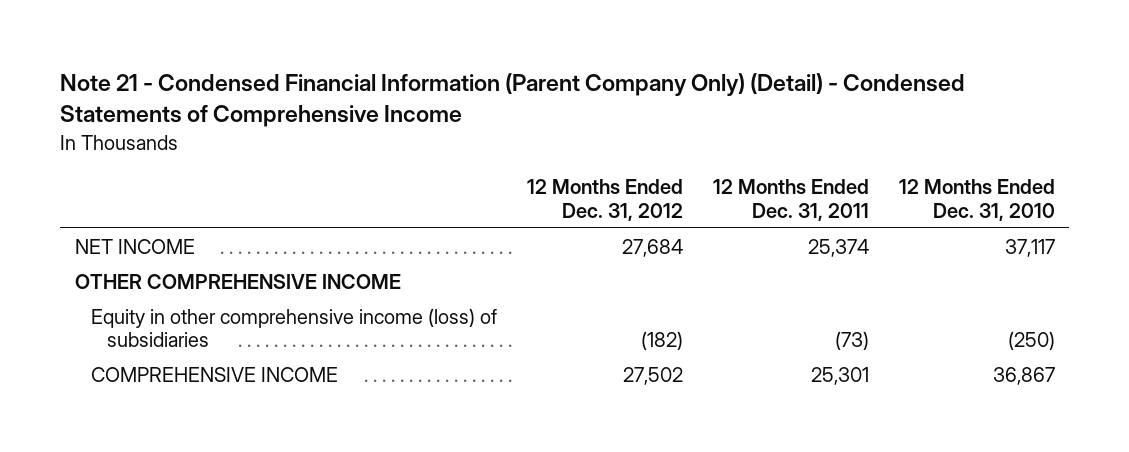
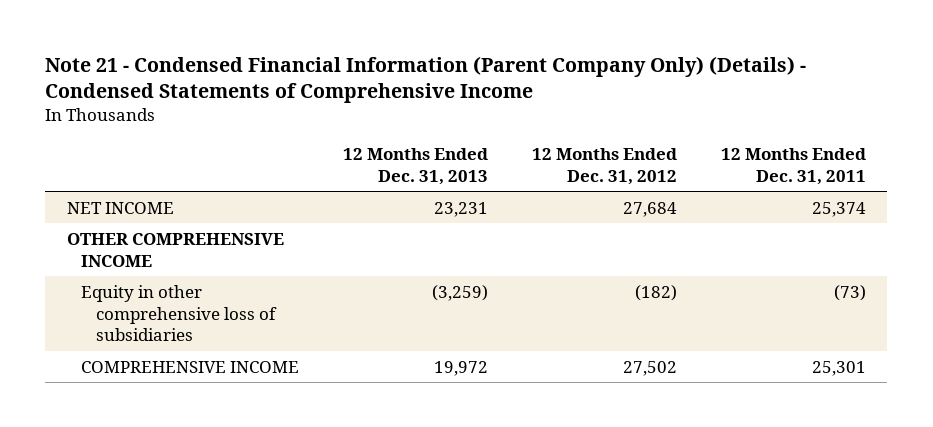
[59,72,965,128] Note 21 - Condensed Financial Information (Parent Company Only) (Detail) - Condensed Statements of Comprehensive Income -> [45,55,807,104] Note 21 - Condensed Financial Information (Parent Company Only) (Details) - Condensed Statements of Comprehensive Income
[898,179,1055,221] 12 Months Ended Dec. 31, 2010 -> none
none -> [343,147,489,185] 12 Months Ended Dec. 31, 2013
[90,307,497,348] Equity in other comprehensive income (loss) of subsidiaries -> [81,284,277,342] Equity in other comprehensive loss of subsidiaries

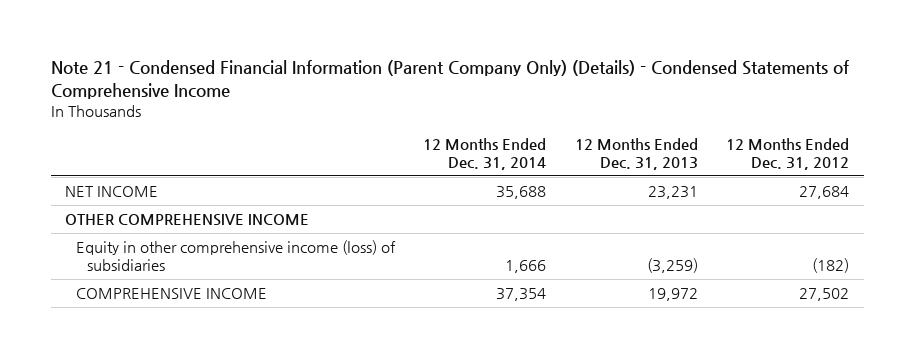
[720,147,866,185] 12 Months Ended Dec. 31, 2011 -> none
none -> [423,138,547,170] 12 Months Ended Dec. 31, 2014
[81,284,277,342] Equity in other comprehensive loss of subsidiaries -> [75,240,396,271] Equity in other comprehensive income (loss) of subsidiaries

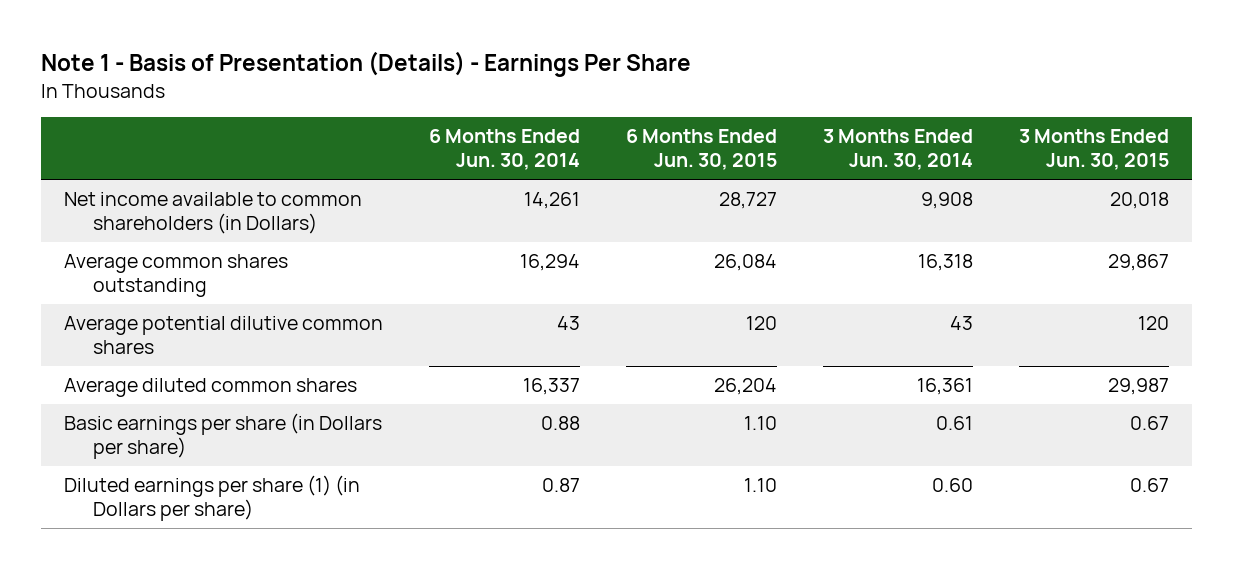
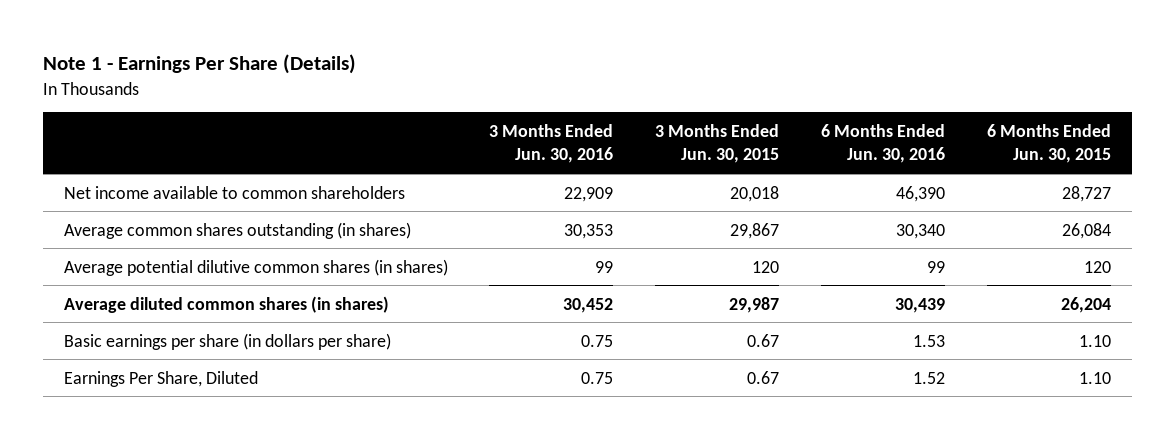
[41,51,692,78] Note 1 - Basis of Presentation (Details) - Earnings Per Share -> [42,54,356,75] Note 1 - Earnings Per Share (Details)
[429,129,581,171] 6 Months Ended Jun. 30, 2014 -> none
[823,129,974,171] 3 Months Ended Jun. 30, 2014 -> none
none -> [489,123,614,164] 3 Months Ended Jun. 30, 2016
none -> [820,123,945,164] 6 Months Ended Jun. 30, 2016
[64,191,363,235] Net income available to common shareholders (in Dollars) -> [63,185,405,199] Net income available to common shareholders
[64,253,289,298] Average common shares outstanding -> [63,221,411,239] Average common shares outstanding (in shares)
[64,315,384,355] Average potential dilutive common shares -> [63,258,448,276] Average potential dilutive common shares (in shares)
[64,377,358,397] Average diluted common shares -> [63,295,389,313] Average diluted common shares (in shares)
[64,412,383,460] Basic earnings per share (in Dollars per share) -> [63,332,391,350] Basic earnings per share (in dollars per share)
[64,474,361,522] Diluted earnings per share (1) (in Dollars per share) -> [63,370,258,387] Earnings Per Share, Diluted

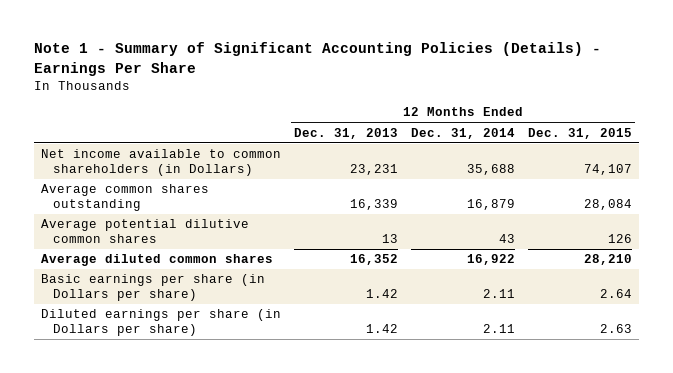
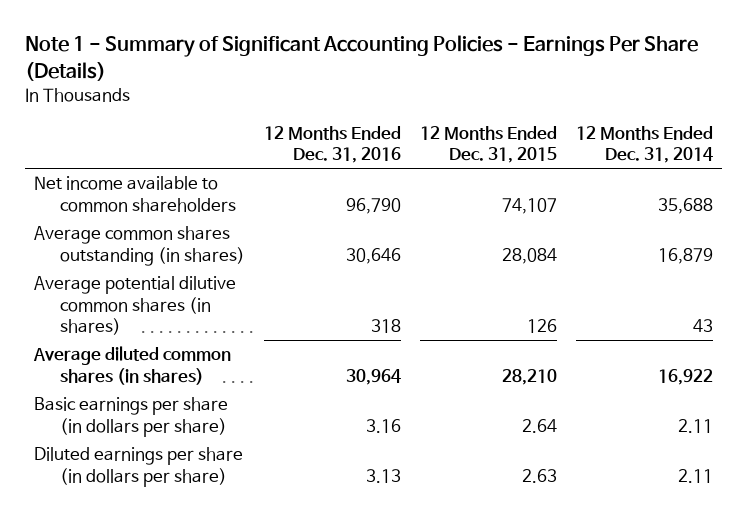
[34,42,602,76] Note 1 - Summary of Significant Accounting Policies (Details) - Earnings Per Share -> [24,35,698,81] Note 1 - Summary of Significant Accounting Policies - Earnings Per Share (Details)
[293,127,398,139] Dec. 31, 2013 -> none
none -> [263,125,401,163] 12 Months Ended Dec. 31, 2016
[40,149,281,176] Net income available to common shareholders (in Dollars) -> [34,176,236,212] Net income available to common shareholders
[40,184,209,211] Average common shares outstanding -> [34,226,245,266] Average common shares outstanding (in shares)
[40,219,249,243] Average potential dilutive common shares -> [34,276,237,335] Average potential dilutive common shares (in shares)
[40,254,273,267] Average diluted common shares -> [33,346,232,385] Average diluted common shares (in shares)
[40,274,265,301] Basic earnings per share (in Dollars per share) -> [34,397,229,437] Basic earnings per share (in dollars per share)
[40,309,281,336] Diluted earnings per share (in Dollars per share) -> [34,447,244,487] Diluted earnings per share (in dollars per share)

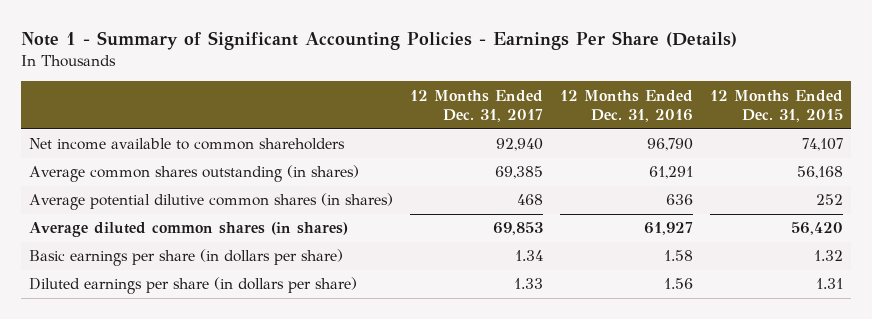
[575,125,713,163] 12 Months Ended Dec. 31, 2014 -> none
none -> [410,89,544,123] 12 Months Ended Dec. 31, 2017
[345,247,401,264] 30,646 -> [648,166,693,180] 61,291
[501,247,557,264] 28,084 -> [796,166,843,180] 56,168
[370,318,401,333] 318 -> [665,194,693,206] 636
[526,318,557,333] 126 -> [815,194,843,206] 252
[345,368,401,385] 30,964 -> [643,222,693,236] 61,927
[501,368,557,385] 28,210 -> [790,222,843,236] 56,420
[365,418,401,433] 3.16 -> [663,250,693,262] 1.58
[521,418,557,433] 2.64 -> [813,250,843,262] 1.32
[365,468,401,483] 3.13 -> [663,278,693,290] 1.56
[521,468,557,483] 2.63 -> [815,278,843,290] 1.31

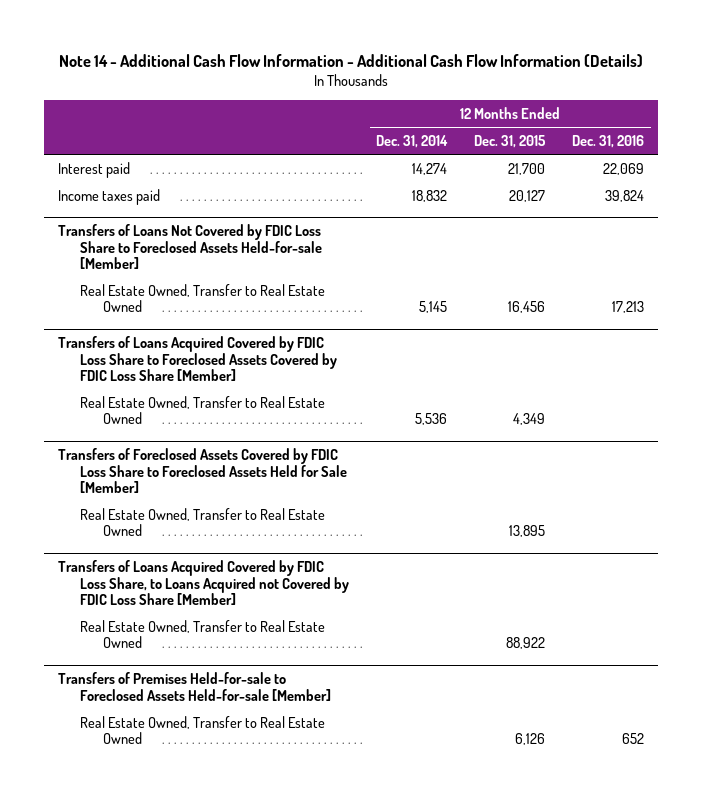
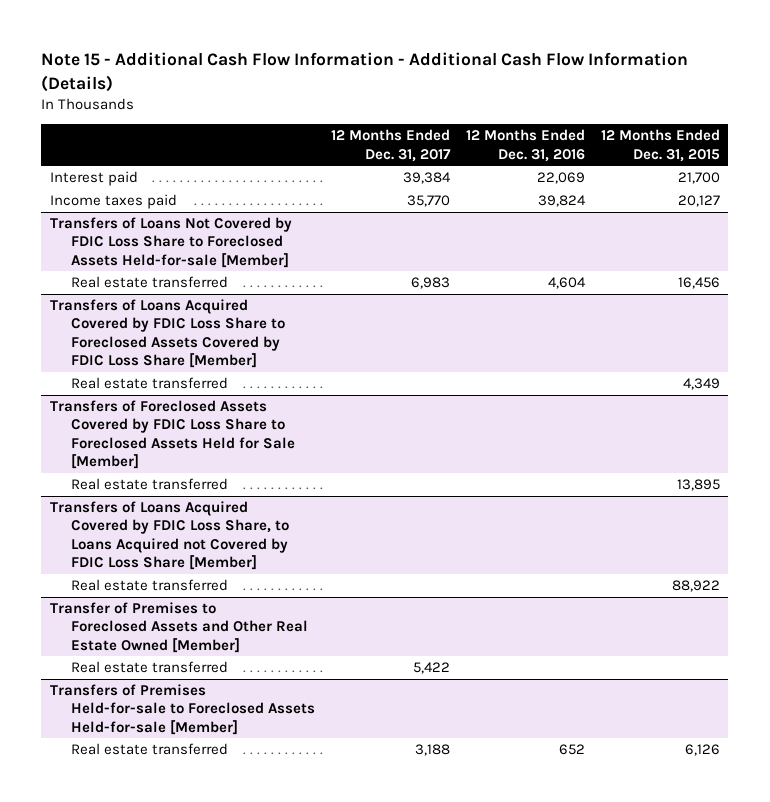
[59,53,644,67] Note 14 - Additional Cash Flow Information - Additional Cash Flow Information (Details) -> [41,51,689,92] Note 15 - Additional Cash Flow Information - Additional Cash Flow Information (Details)
[376,135,449,149] Dec. 31, 2014 -> none
none -> [330,129,451,162] 12 Months Ended Dec. 31, 2017
[80,283,326,313] Real Estate Owned, Transfer to Real Estate Owned -> [70,276,228,289] Real estate transferred
[612,301,645,314] 17,213 -> [548,277,587,290] 4,604
[80,395,326,425] Real Estate Owned, Transfer to Real Estate Owned -> [70,377,228,390] Real estate transferred
[80,507,326,537] Real Estate Owned, Transfer to Real Estate Owned -> [70,478,228,491] Real estate transferred
[80,619,326,649] Real Estate Owned, Transfer to Real Estate Owned -> [70,579,228,592] Real estate transferred
none -> [49,602,308,653] Transfer of Premises to Foreclosed Assets and Other Real Estate Owned [Member]
none -> [70,661,228,674] Real estate transferred
[80,715,326,745] Real Estate Owned, Transfer to Real Estate Owned -> [70,743,228,756] Real estate transferred

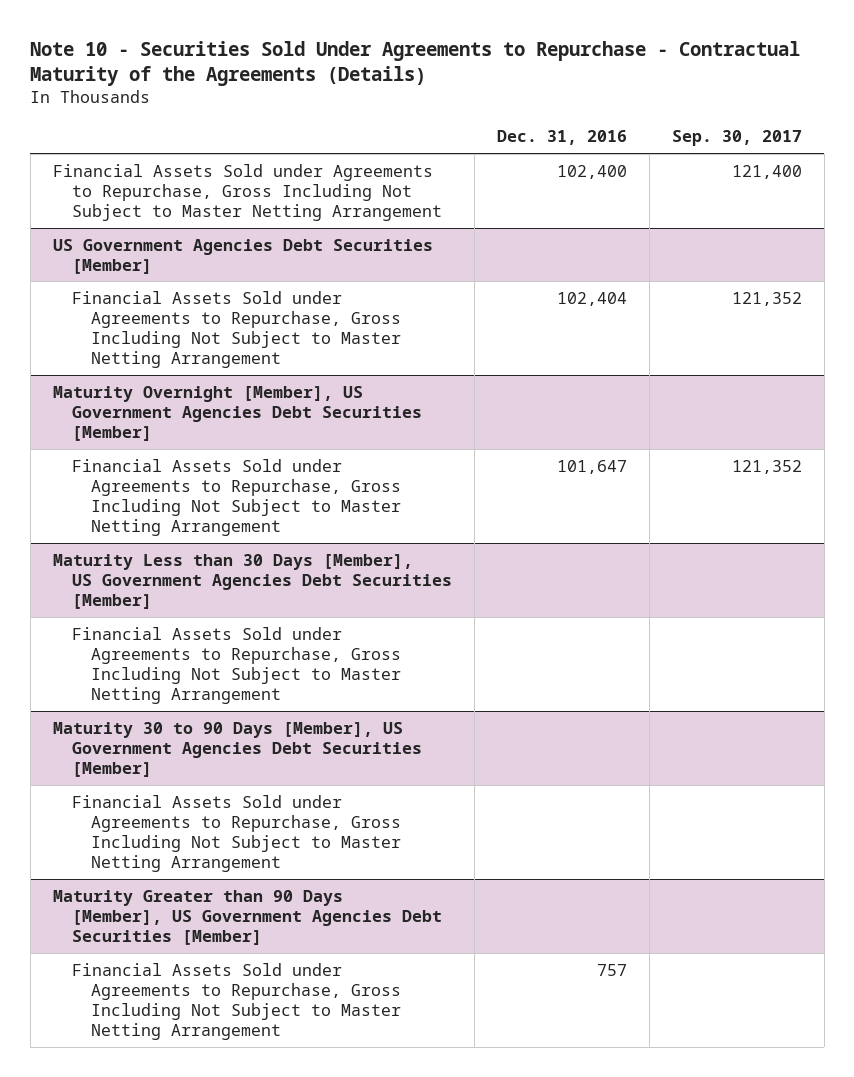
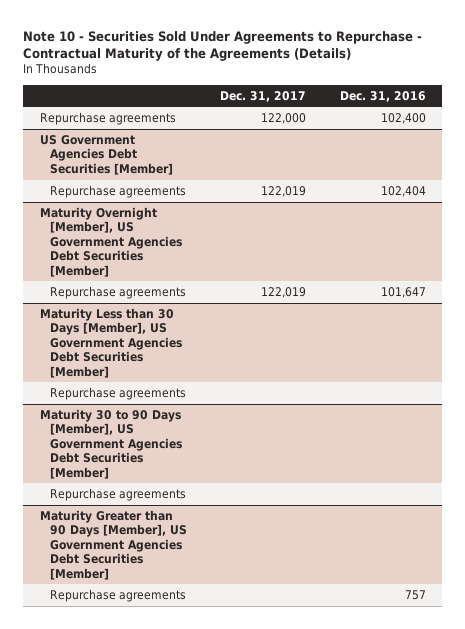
[671,130,802,147] Sep. 30, 2017 -> none
none -> [220,90,307,102] Dec. 31, 2017
[52,163,442,221] Financial Assets Sold under Agreements to Repurchase, Gross Including Not Subject to Master Netting Arrangement -> [39,111,176,125] Repurchase agreements
[71,290,402,368] Financial Assets Sold under Agreements to Repurchase, Gross Including Not Subject to Master Netting Arrangement -> [49,184,186,198] Repurchase agreements
[71,458,402,536] Financial Assets Sold under Agreements to Repurchase, Gross Including Not Subject to Master Netting Arrangement -> [49,285,186,299] Repurchase agreements
[71,626,402,704] Financial Assets Sold under Agreements to Repurchase, Gross Including Not Subject to Master Netting Arrangement -> [49,386,186,400] Repurchase agreements
[71,794,402,872] Financial Assets Sold under Agreements to Repurchase, Gross Including Not Subject to Master Netting Arrangement -> [49,487,186,501] Repurchase agreements
[71,962,402,1040] Financial Assets Sold under Agreements to Repurchase, Gross Including Not Subject to Master Netting Arrangement -> [49,588,186,602] Repurchase agreements

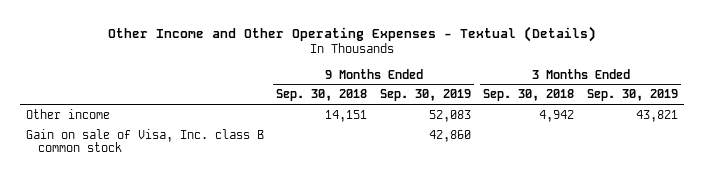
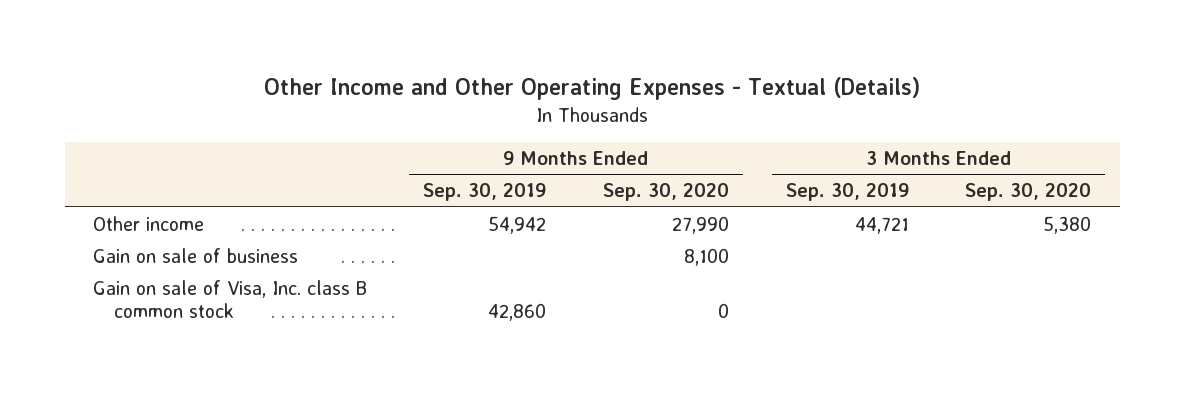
[276,89,368,102] Sep. 30, 2018 -> none
[483,89,575,102] Sep. 30, 2018 -> none
none -> [603,183,730,202] Sep. 30, 2020
none -> [965,183,1092,202] Sep. 30, 2020
[428,109,471,122] 52,083 -> [488,215,547,234] 54,942
[635,109,678,122] 43,821 -> [854,216,909,234] 44,721
none -> [92,247,298,263] Gain on sale of business

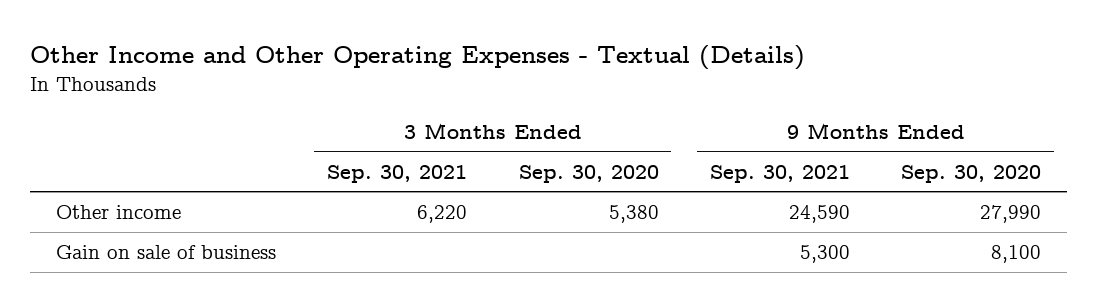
[423,183,547,202] Sep. 30, 2019 -> none
[785,183,909,202] Sep. 30, 2019 -> none
none -> [327,164,468,183] Sep. 30, 2021
none -> [710,164,851,183] Sep. 30, 2021
[92,279,367,319] Gain on sale of Visa, Inc. class B common stock -> none

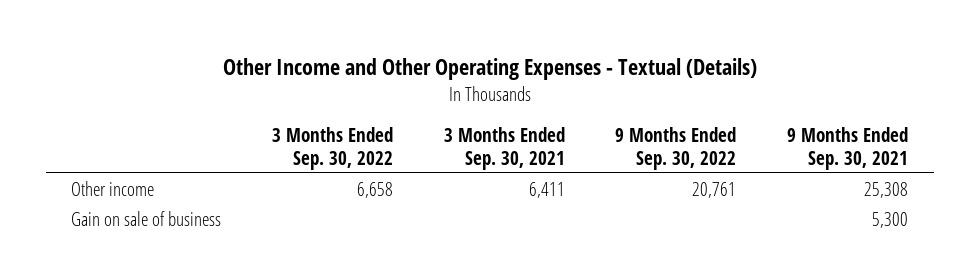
[518,164,659,183] Sep. 30, 2020 -> none
[901,164,1042,183] Sep. 30, 2020 -> none
none -> [271,126,393,170] 3 Months Ended Sep. 30, 2022
none -> [615,126,737,170] 9 Months Ended Sep. 30, 2022
[417,205,468,224] 6,220 -> [528,181,565,198] 6,411
[789,205,851,224] 24,590 -> [864,181,909,198] 25,308

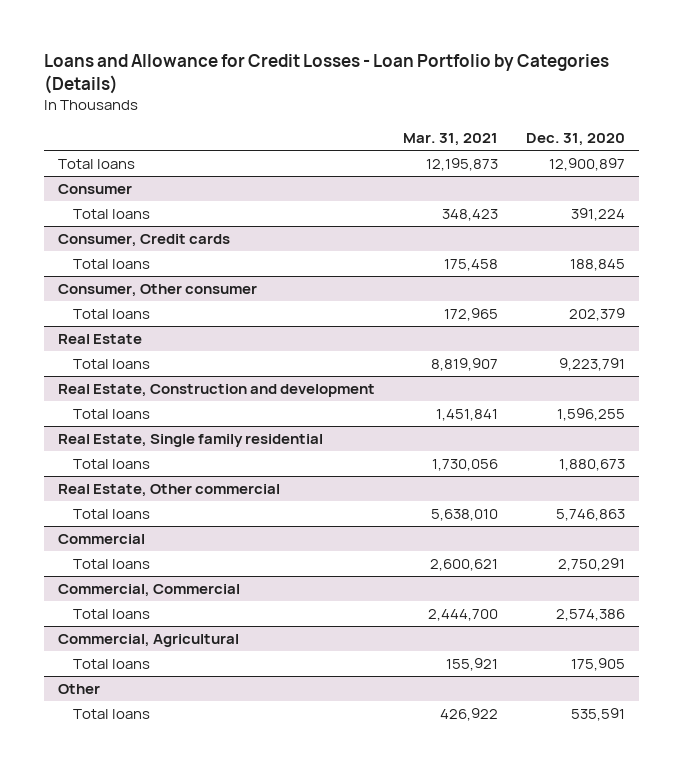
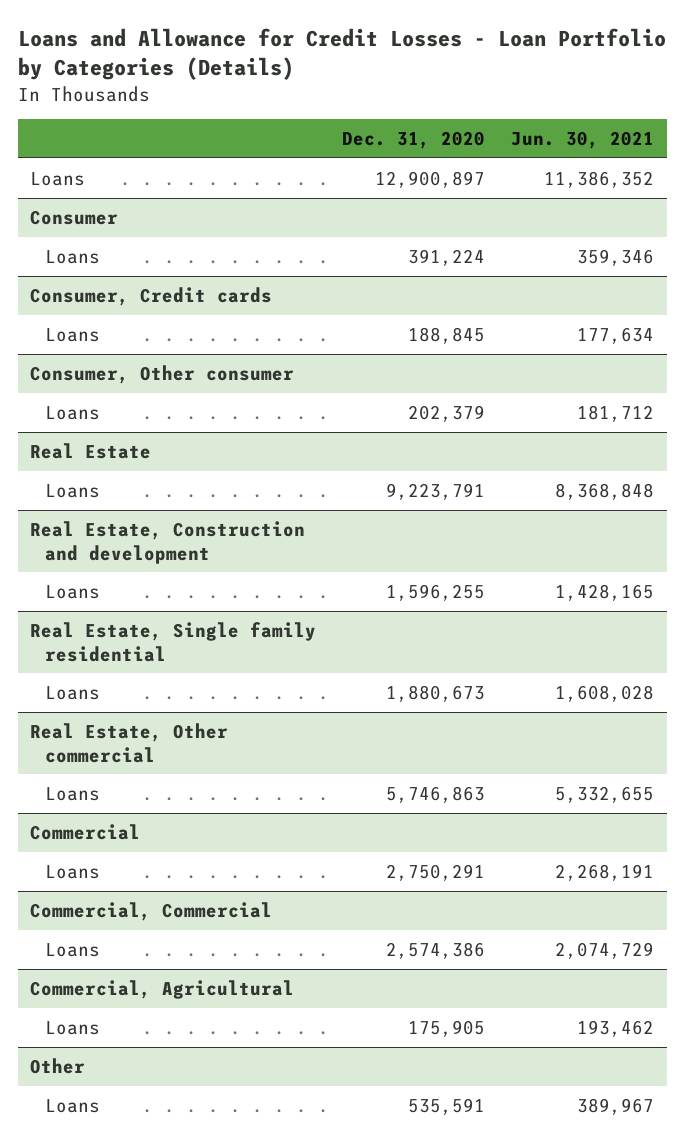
[402,133,498,147] Mar. 31, 2021 -> none
none -> [510,131,654,150] Jun. 30, 2021
[57,158,135,169] Total loans -> [30,171,86,186] Loans
[73,208,151,219] Total loans -> [44,249,100,264] Loans
[73,258,151,269] Total loans -> [44,327,100,342] Loans
[73,308,151,319] Total loans -> [44,405,100,420] Loans
[73,358,151,369] Total loans -> [44,483,100,498] Loans
[73,408,151,419] Total loans -> [44,584,100,599] Loans
[73,458,151,469] Total loans -> [44,685,100,700] Loans
[73,508,151,519] Total loans -> [44,786,100,801] Loans
[73,558,151,569] Total loans -> [44,864,100,879] Loans
[73,608,151,619] Total loans -> [44,942,100,957] Loans
[73,658,151,669] Total loans -> [44,1020,100,1035] Loans
[73,708,151,719] Total loans -> [44,1098,100,1113] Loans

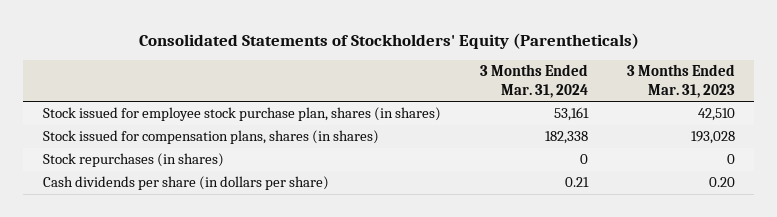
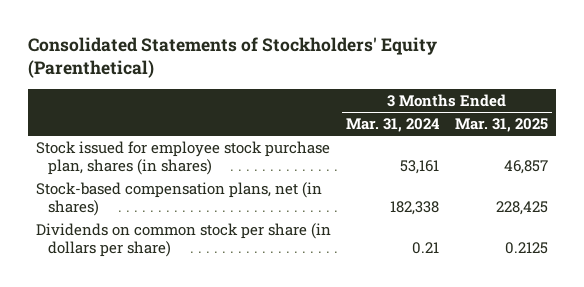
[138,32,639,49] Consolidated Statements of Stockholders' Equity (Parentheticals) -> [27,36,437,79] Consolidated Statements of Stockholders' Equity (Parenthetical)
[626,64,735,98] 3 Months Ended Mar. 31, 2023 -> none
none -> [455,118,549,133] Mar. 31, 2025
[42,153,224,168] Stock repurchases (in shares) -> none
[42,130,379,145] Stock issued for compensation plans, shares (in shares) -> [35,181,322,217] Stock-based compensation plans, net (in shares)
[42,176,329,191] Cash dividends per share (in dollars per share) -> [35,222,331,258] Dividends on common stock per share (in dollars per share)

